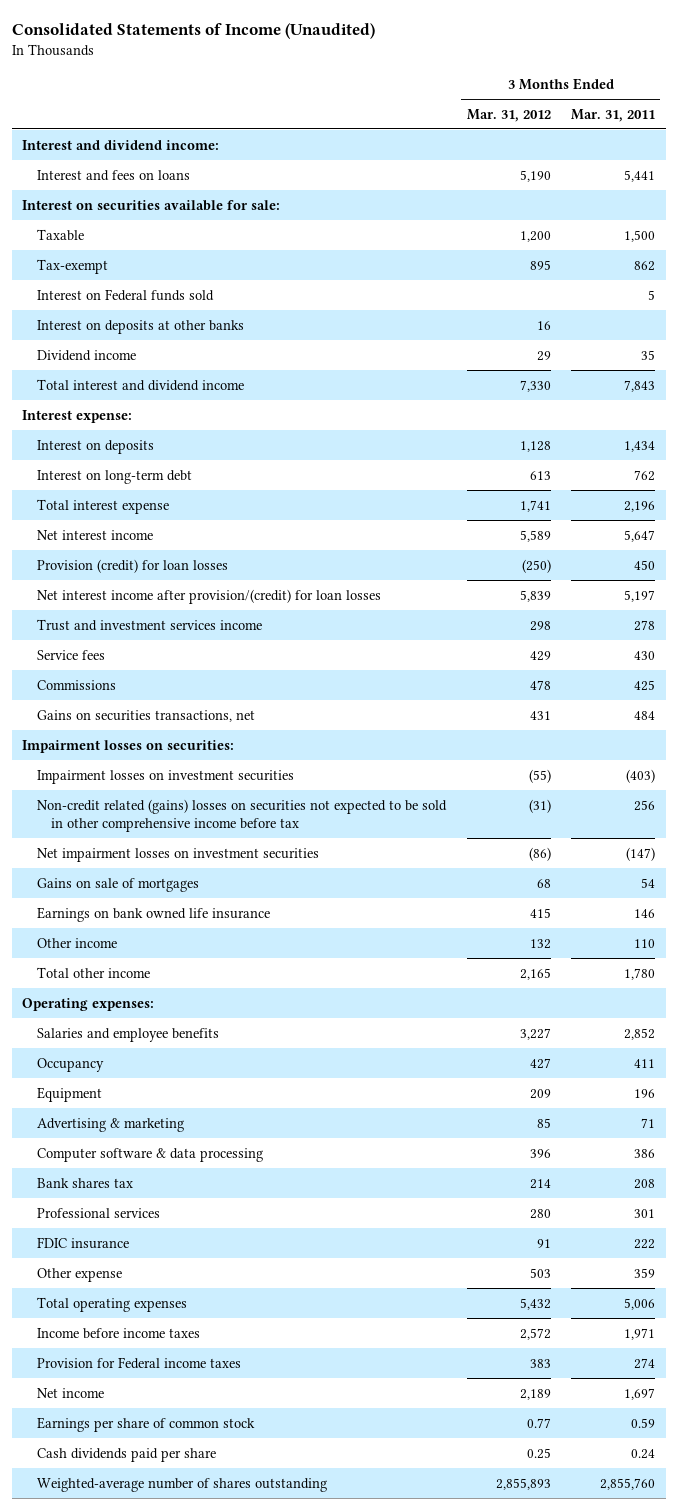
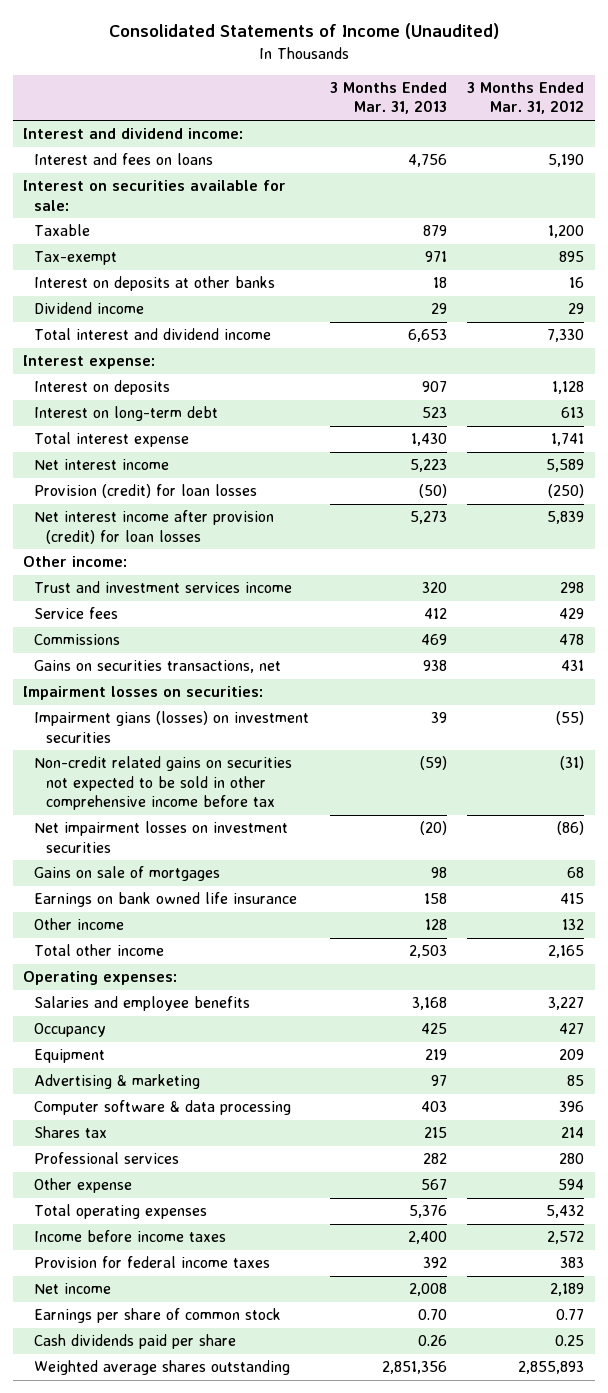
[571,108,656,122] Mar. 31, 2011 -> none
none -> [329,82,447,115] 3 Months Ended Mar. 31, 2013
[36,288,214,301] Interest on Federal funds sold -> none
[36,588,381,604] Net interest income after provision/(credit) for loan losses -> [34,510,275,544] Net interest income after provision (credit) for loan losses
none -> [23,556,128,568] Other income:
[36,769,294,784] Impairment losses on investment securities -> [34,711,310,743] Impairment gians (losses) on investment securities
[36,798,447,833] Non-credit related (gains) losses on securities not expected to be sold in other comprehensive income before tax -> [34,756,293,810] Non-credit related gains on securities not expected to be sold in other comprehensive income before tax
[36,1177,133,1188] Bank shares tax -> [34,1126,108,1139] Shares tax
[36,1236,129,1249] FDIC insurance -> none
[529,1267,551,1278] 503 -> [558,1179,585,1191] 594
[36,1356,241,1369] Provision for Federal income taxes -> [34,1256,271,1269] Provision for federal income taxes
[36,1477,327,1492] Weighted-average number of shares outstanding -> [34,1360,291,1376] Weighted average shares outstanding

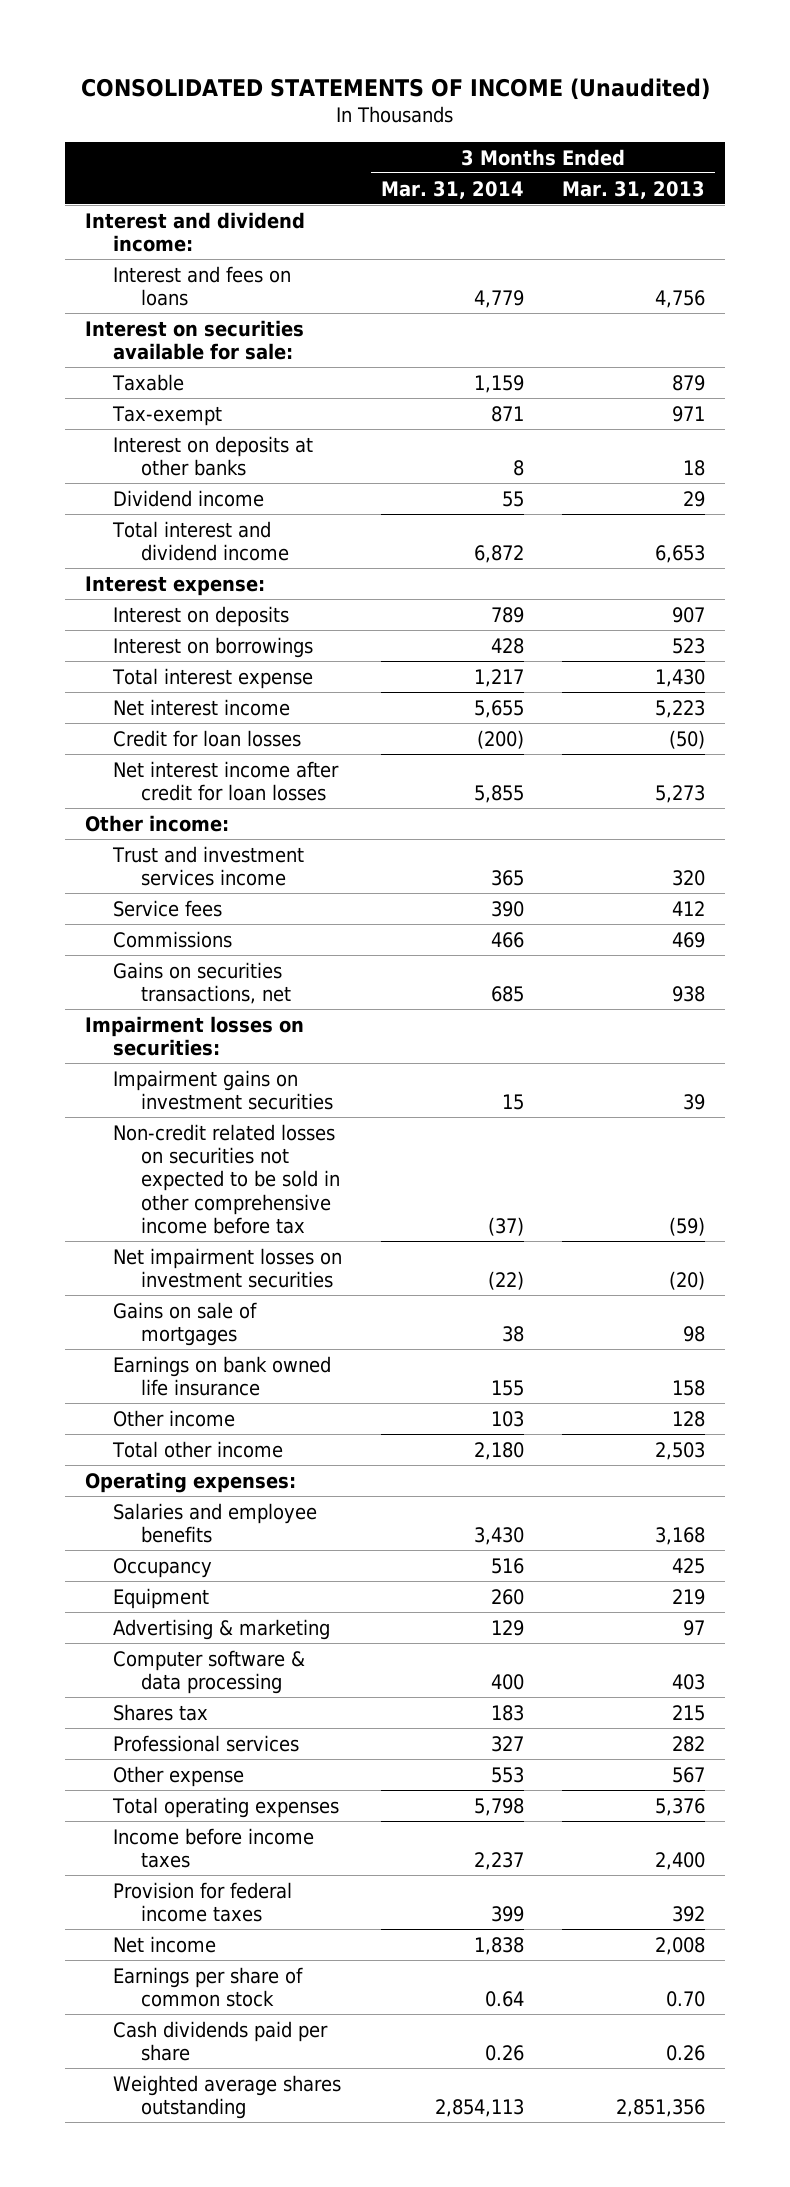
[108,23,499,40] Consolidated Statements of Income (Unaudited) -> [81,77,711,100] CONSOLIDATED STATEMENTS OF INCOME (Unaudited)
[467,82,585,115] 3 Months Ended Mar. 31, 2012 -> none
none -> [380,180,524,199] Mar. 31, 2014
[34,406,219,422] Interest on long-term debt -> [112,636,313,658] Interest on borrowings
[34,484,258,499] Provision (credit) for loan losses -> [112,729,301,747] Credit for loan losses
[34,510,275,544] Net interest income after provision (credit) for loan losses -> [112,760,339,801] Net interest income after credit for loan losses
[34,711,310,743] Impairment gians (losses) on investment securities -> [112,1069,334,1110] Impairment gains on investment securities
[34,756,293,810] Non-credit related gains on securities not expected to be sold in other comprehensive income before tax -> [112,1123,341,1234] Non-credit related losses on securities not expected to be sold in other comprehensive income before tax

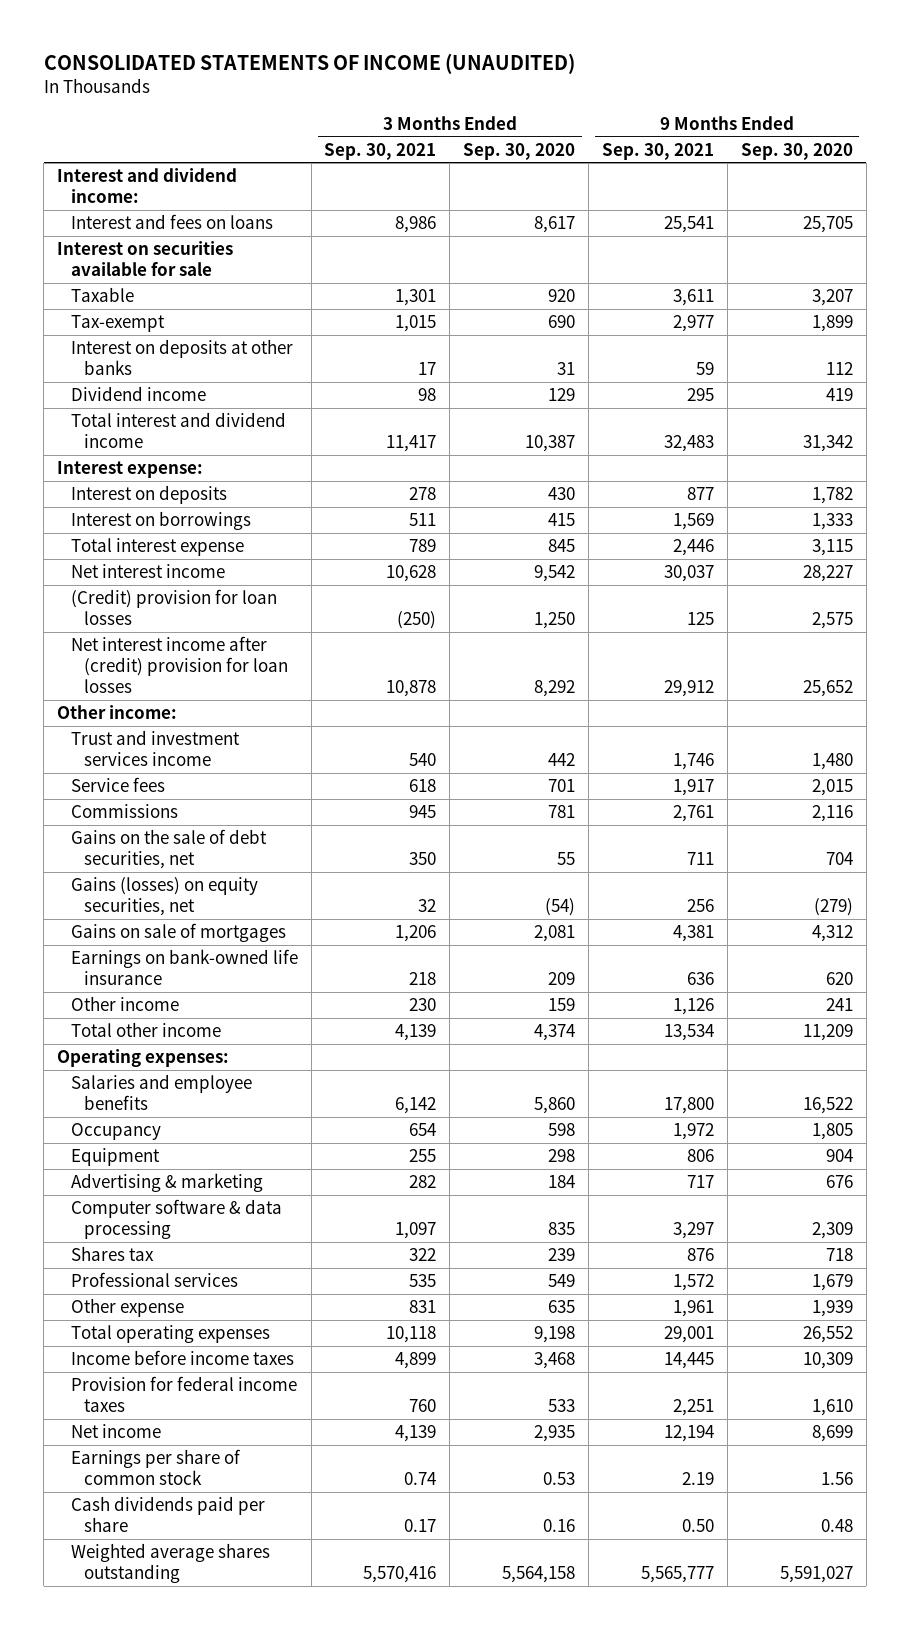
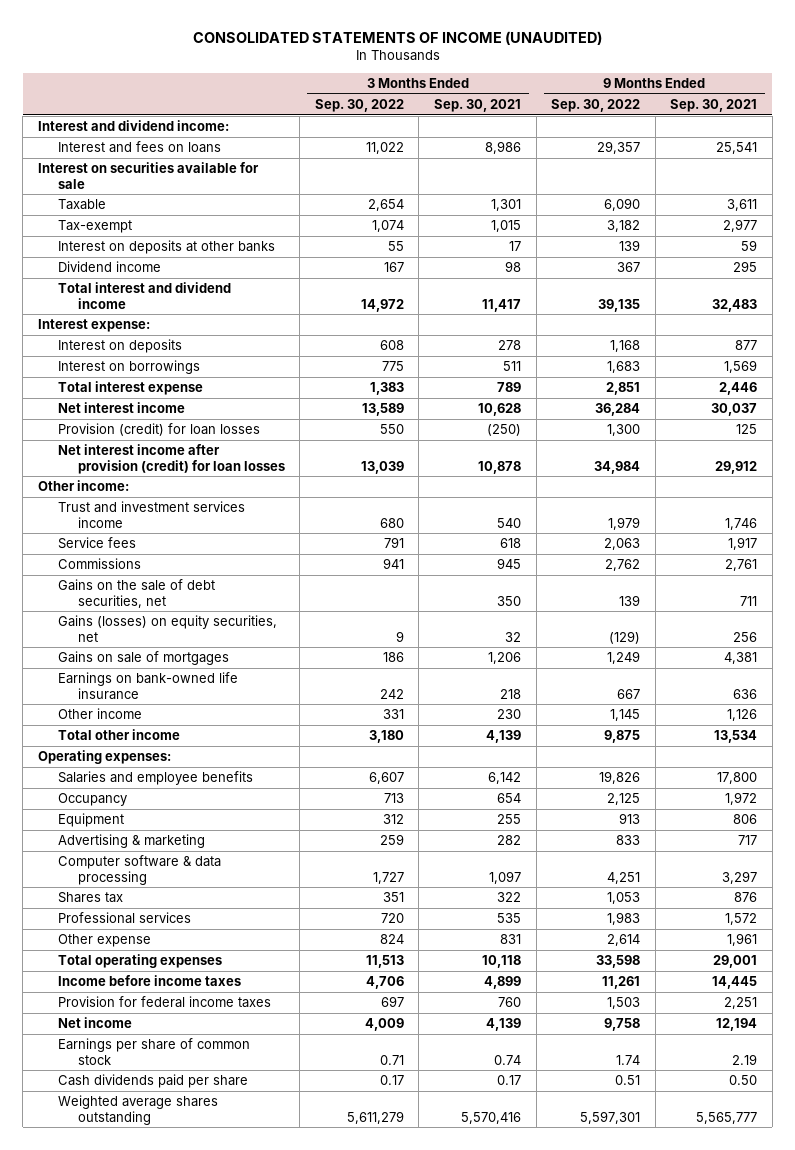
[463,142,576,160] Sep. 30, 2020 -> none
[740,142,853,160] Sep. 30, 2020 -> none
none -> [314,98,404,112] Sep. 30, 2022
none -> [551,98,641,112] Sep. 30, 2022
[70,589,277,626] (Credit) provision for loan losses -> [57,423,260,437] Provision (credit) for loan losses
[70,636,289,694] Net interest income after (credit) provision for loan losses -> [57,444,285,474] Net interest income after provision (credit) for loan losses

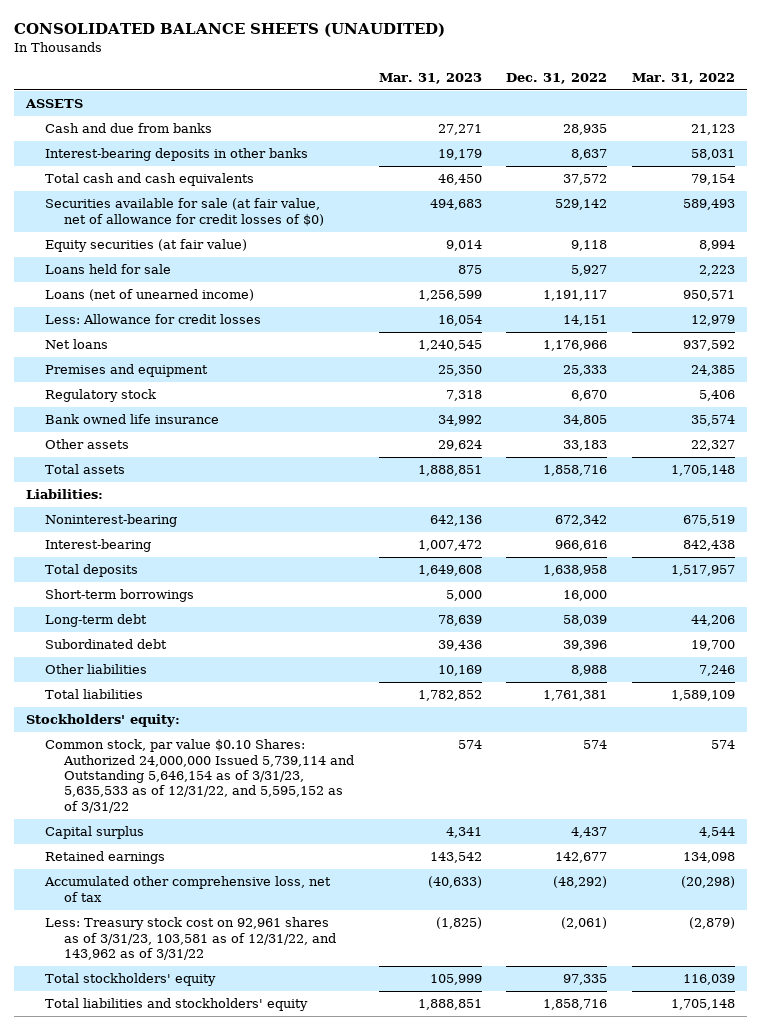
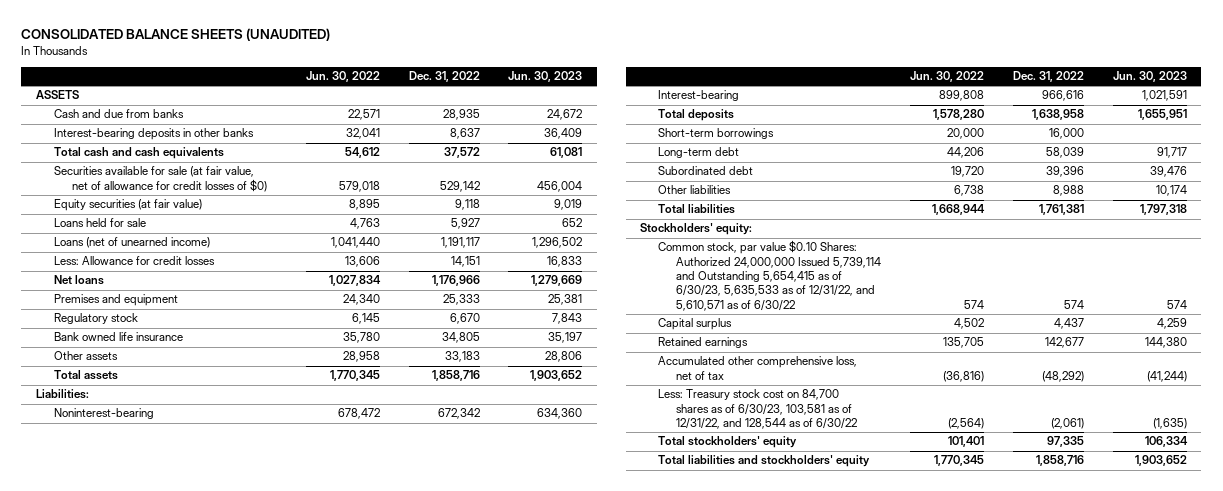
[378,73,482,85] Mar. 31, 2023 -> none
[631,73,735,85] Mar. 31, 2022 -> none
none -> [305,71,380,83] Jun. 30, 2022
none -> [508,71,583,83] Jun. 30, 2023
[45,739,355,813] Common stock, par value $0.10 Shares: Authorized 24,000,000 Issued 5,739,114 and Outstanding 5,646,154 as of 3/31/23, 5,635,533 as of 12/31/22, and 5,595,152 as of 3/31/22 -> [658,240,882,311] Common stock, par value $0.10 Shares: Authorized 24,000,000 Issued 5,739,114 and Outstanding 5,654,415 as of 6/30/23, 5,635,533 as of 12/31/22, and 5,610,571 as of 6/30/22
[45,917,337,961] Less: Treasury stock cost on 92,961 shares as of 3/31/23, 103,581 as of 12/31/22, and 143,962 as of 3/31/22 -> [658,389,858,430] Less: Treasury stock cost on 84,700 shares as of 6/30/23, 103,581 as of 12/31/22, and 128,544 as of 6/30/22

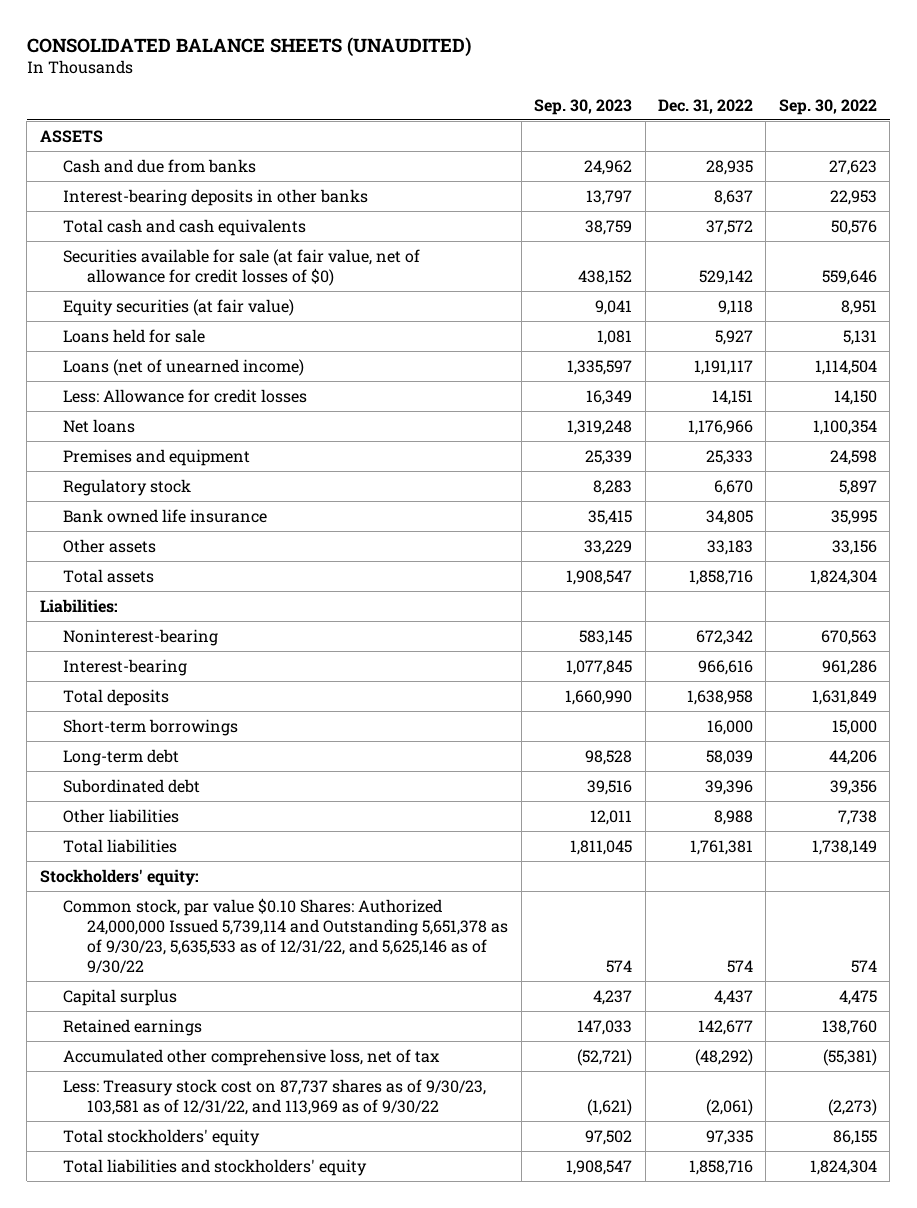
[305,71,380,83] Jun. 30, 2022 -> none
[508,71,583,83] Jun. 30, 2023 -> none
none -> [534,98,633,115] Sep. 30, 2023
none -> [778,98,877,115] Sep. 30, 2022
[658,240,882,311] Common stock, par value $0.10 Shares: Authorized 24,000,000 Issued 5,739,114 and Outstanding 5,654,415 as of 6/30/23, 5,635,533 as of 12/31/22, and 5,610,571 as of 6/30/22 -> [63,897,509,973] Common stock, par value $0.10 Shares: Authorized 24,000,000 Issued 5,739,114 and Outstanding 5,651,378 as of 9/30/23, 5,635,533 as of 12/31/22, and 5,625,146 as of 9/30/22
[658,389,858,430] Less: Treasury stock cost on 84,700 shares as of 6/30/23, 103,581 as of 12/31/22, and 128,544 as of 6/30/22 -> [63,1078,487,1115] Less: Treasury stock cost on 87,737 shares as of 9/30/23, 103,581 as of 12/31/22, and 113,969 as of 9/30/22

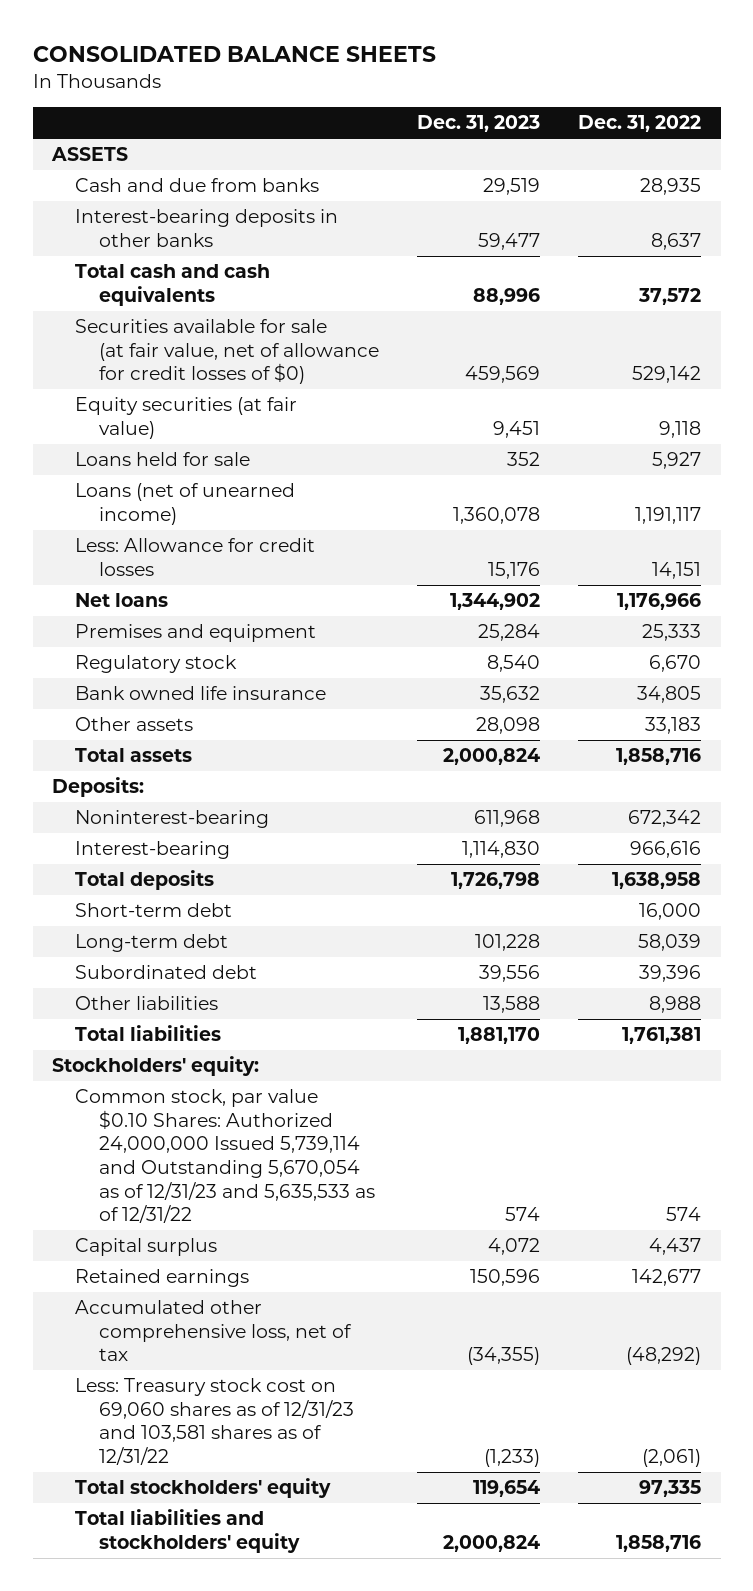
[26,36,471,57] CONSOLIDATED BALANCE SHEETS (UNAUDITED) -> [32,46,436,63] CONSOLIDATED BALANCE SHEETS
[534,98,633,115] Sep. 30, 2023 -> none
[778,98,877,115] Sep. 30, 2022 -> none
none -> [417,115,541,133] Dec. 31, 2023
[39,598,118,613] Liabilities: -> none
none -> [51,777,144,798] Deposits:
[63,718,239,736] Short-term borrowings -> [75,903,233,918] Short-term debt
[63,897,509,973] Common stock, par value $0.10 Shares: Authorized 24,000,000 Issued 5,739,114 and Outstanding 5,651,378 as of 9/30/23, 5,635,533 as of 12/31/22, and 5,625,146 as of 9/30/22 -> [75,1089,376,1224] Common stock, par value $0.10 Shares: Authorized 24,000,000 Issued 5,739,114 and Outstanding 5,670,054 as of 12/31/23 and 5,635,533 as of 12/31/22
[63,1078,487,1115] Less: Treasury stock cost on 87,737 shares as of 9/30/23, 103,581 as of 12/31/22, and 113,969 as of 9/30/22 -> [75,1378,355,1466] Less: Treasury stock cost on 69,060 shares as of 12/31/23 and 103,581 shares as of 12/31/22

